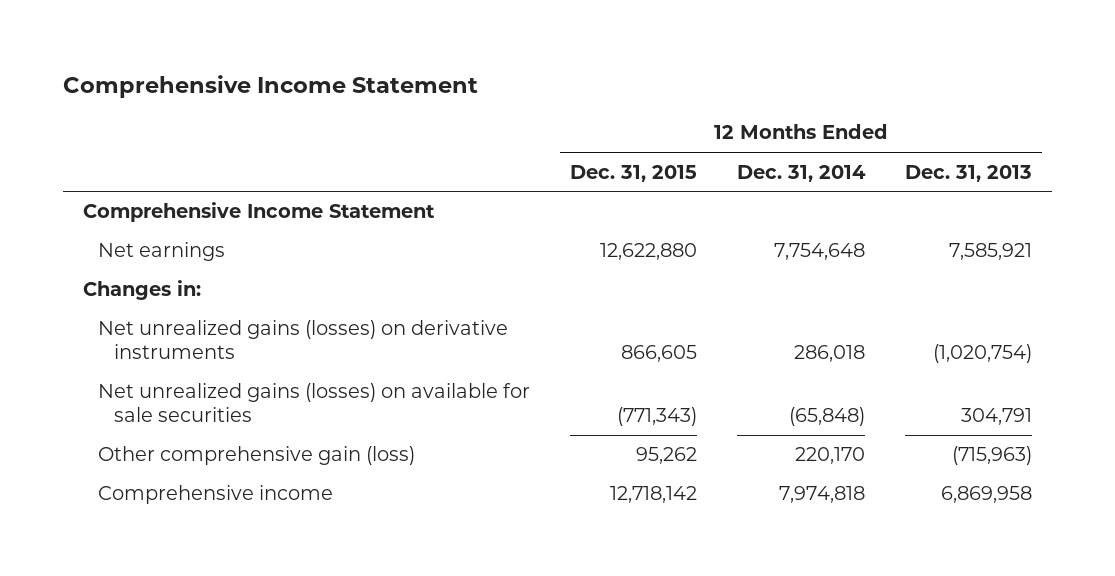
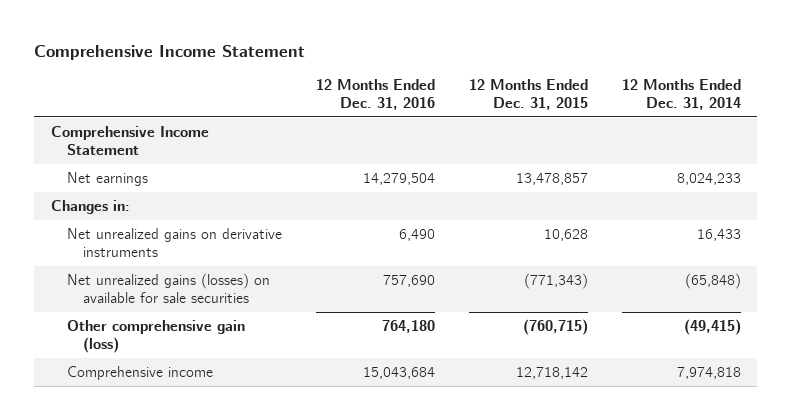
[904,164,1032,182] Dec. 31, 2013 -> none
none -> [315,79,435,111] 12 Months Ended Dec. 31, 2016
[600,243,698,261] 12,622,880 -> [515,172,588,185] 13,478,857
[774,243,866,261] 7,754,648 -> [676,172,741,185] 8,024,233
[98,320,509,360] Net unrealized gains (losses) on derivative instruments -> [67,227,283,258] Net unrealized gains on derivative instruments
[621,345,698,363] 866,605 -> [543,228,588,241] 10,628
[794,345,866,363] 286,018 -> [696,228,741,241] 16,433
[636,447,698,465] 95,262 -> [522,318,588,335] (760,715)
[795,447,866,465] 220,170 -> [683,318,741,335] (49,415)

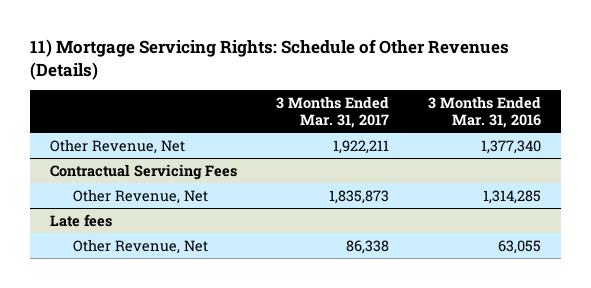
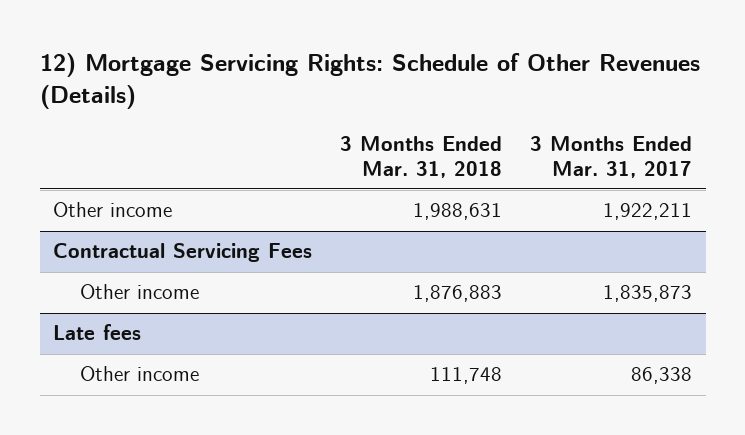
[30,39,510,80] 11) Mortgage Servicing Rights: Schedule of Other Revenues (Details) -> [39,53,700,110] 12) Mortgage Servicing Rights: Schedule of Other Revenues (Details)
[428,96,542,128] 3 Months Ended Mar. 31, 2016 -> none
none -> [340,136,503,178] 3 Months Ended Mar. 31, 2018
[49,138,185,154] Other Revenue, Net -> [53,202,173,218] Other income
[73,188,209,204] Other Revenue, Net -> [79,284,199,300] Other income
[73,238,209,254] Other Revenue, Net -> [79,366,199,382] Other income

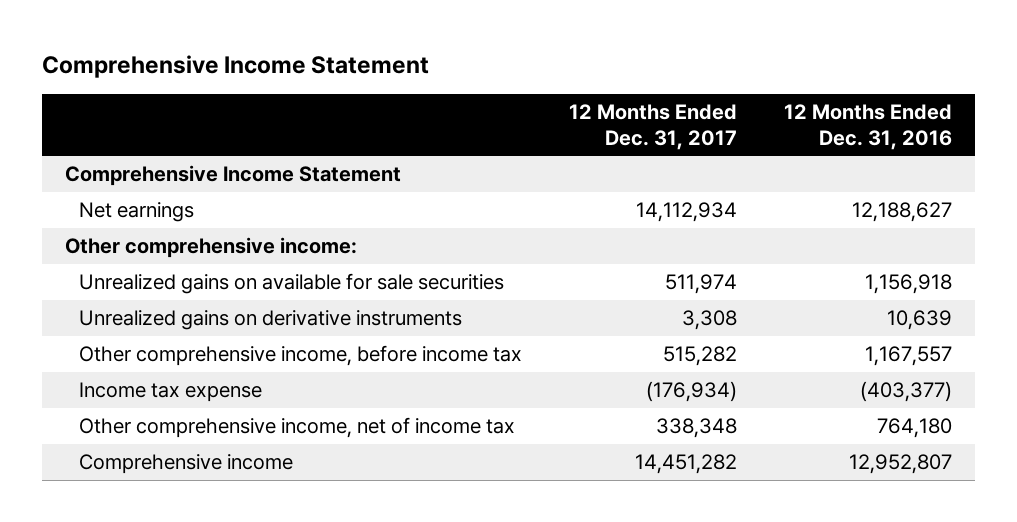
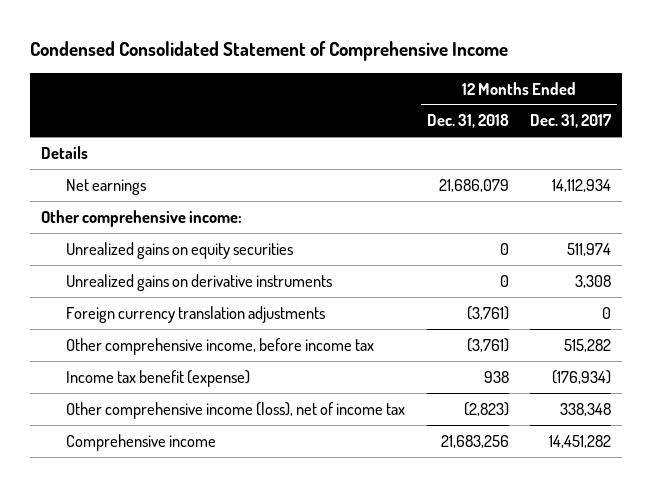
[41,55,429,79] Comprehensive Income Statement -> [30,41,509,62] Condensed Consolidated Statement of Comprehensive Income
[783,103,952,150] 12 Months Ended Dec. 31, 2016 -> none
none -> [426,114,509,129] Dec. 31, 2018
[65,164,402,186] Comprehensive Income Statement -> none
none -> [41,145,89,159] Details
[79,272,505,294] Unrealized gains on available for sale securities -> [66,241,294,259] Unrealized gains on equity securities
none -> [66,305,326,323] Foreign currency translation adjustments
[79,381,263,402] Income tax expense -> [66,369,251,387] Income tax benefit (expense)
[79,416,516,438] Other comprehensive income, net of income tax -> [66,401,406,419] Other comprehensive income (loss), net of income tax

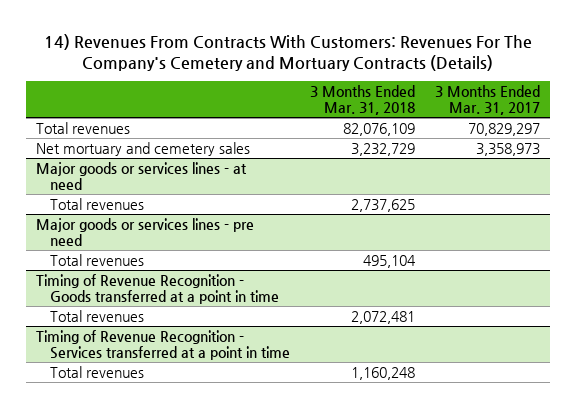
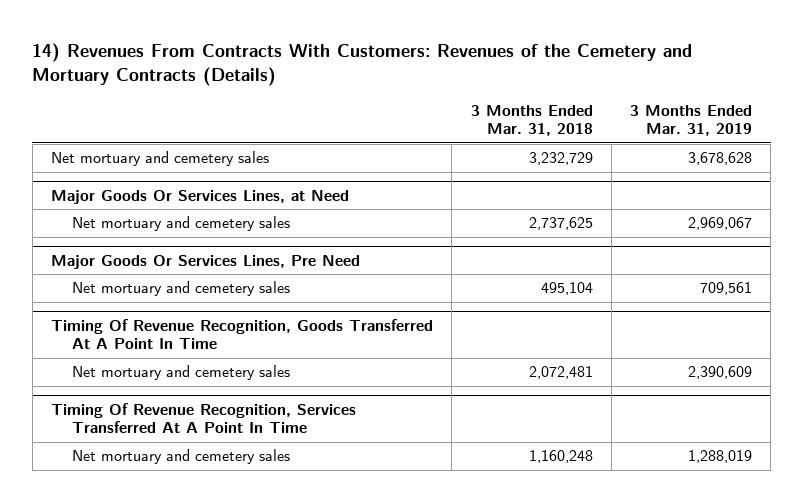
[44,33,533,71] 14) Revenues From Contracts With Customers: Revenues For The Company's Cemetery and Mortuary Contracts (Details) -> [32,42,693,86] 14) Revenues From Contracts With Customers: Revenues of the Cemetery and Mortuary Contracts (Details)
[435,84,541,116] 3 Months Ended Mar. 31, 2017 -> none
none -> [629,104,752,137] 3 Months Ended Mar. 31, 2019
[36,121,131,134] Total revenues -> none
[36,161,248,191] Major goods or services lines - at need -> [51,189,350,204] Major Goods Or Services Lines, at Need
[50,197,145,210] Total revenues -> [71,216,290,232] Net mortuary and cemetery sales
[36,217,255,247] Major goods or services lines - pre need -> [51,254,361,269] Major Goods Or Services Lines, Pre Need
[50,253,145,266] Total revenues -> [71,281,290,297] Net mortuary and cemetery sales
[36,273,280,305] Timing of Revenue Recognition - Goods transferred at a point in time -> [51,318,434,350] Timing Of Revenue Recognition, Goods Transferred At A Point In Time
[50,309,145,322] Total revenues -> [71,365,290,381] Net mortuary and cemetery sales
[36,329,291,361] Timing of Revenue Recognition - Services transferred at a point in time -> [51,402,357,434] Timing Of Revenue Recognition, Services Transferred At A Point In Time
[50,365,145,378] Total revenues -> [71,449,290,465] Net mortuary and cemetery sales

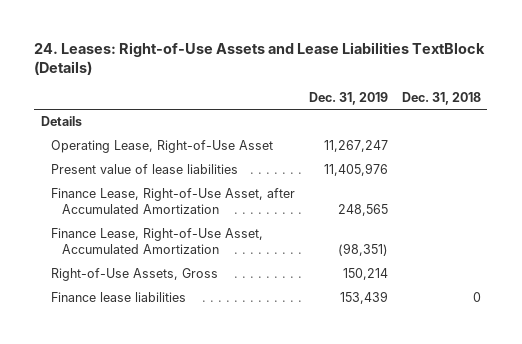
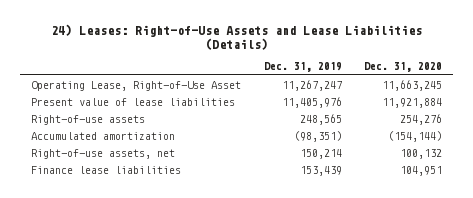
[34,41,486,75] 24. Leases: Right-of-Use Assets and Lease Liabilities TextBlock (Details) -> [50,23,422,50] 24) Leases: Right-of-Use Assets and Lease Liabilities (Details)
[401,91,481,105] Dec. 31, 2018 -> none
none -> [363,62,442,73] Dec. 31, 2020
[41,116,83,127] Details -> none
[51,188,296,215] Finance Lease, Right-of-Use Asset, after Accumulated Amortization -> [31,114,146,125] Right-of-use assets
[51,228,264,255] Finance Lease, Right-of-Use Asset, Accumulated Amortization -> [31,131,176,140] Accumulated amortization
[51,268,219,282] Right-of-Use Assets, Gross -> [31,148,176,159] Right-of-use assets, net

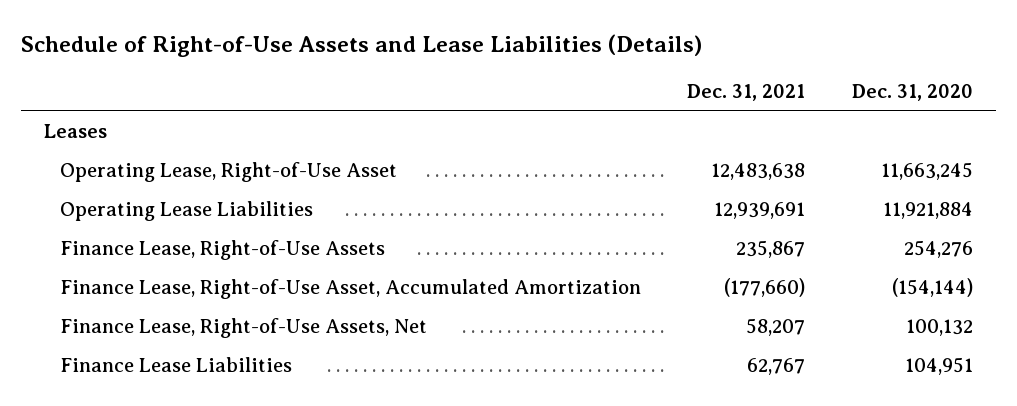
[50,23,422,50] 24) Leases: Right-of-Use Assets and Lease Liabilities (Details) -> [21,34,703,58] Schedule of Right-of-Use Assets and Lease Liabilities (Details)
[263,62,342,73] Dec. 31, 2019 -> none
none -> [687,84,806,102] Dec. 31, 2021
none -> [44,124,108,139] Leases
[31,97,236,106] Present value of lease liabilities -> [60,201,314,222] Operating Lease Liabilities
[31,114,146,125] Right-of-use assets -> [60,240,386,261] Finance Lease, Right-of-Use Assets
[31,131,176,140] Accumulated amortization -> [60,279,642,300] Finance Lease, Right-of-Use Asset, Accumulated Amortization
[31,148,176,159] Right-of-use assets, net -> [60,318,428,339] Finance Lease, Right-of-Use Assets, Net
[31,165,182,174] Finance lease liabilities -> [60,357,293,373] Finance Lease Liabilities

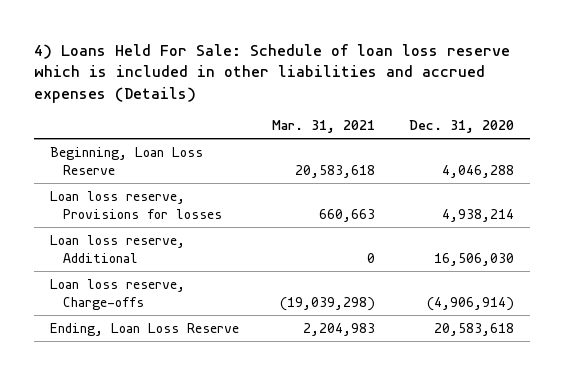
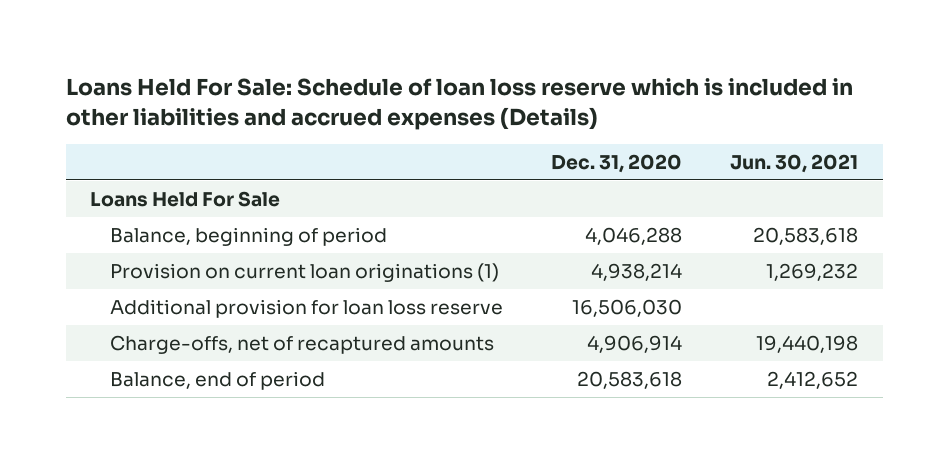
[33,43,510,103] 4) Loans Held For Sale: Schedule of loan loss reserve which is included in other liabilities and accrued expenses (Details) -> [65,78,853,131] Loans Held For Sale: Schedule of loan loss reserve which is included in other liabilities and accrued expenses (Details)
[272,120,376,134] Mar. 31, 2021 -> none
none -> [730,153,859,173] Jun. 30, 2021
none -> [90,190,281,207] Loans Held For Sale
[50,146,204,175] Beginning, Loan Loss Reserve -> [110,226,388,246] Balance, beginning of period
[50,190,222,219] Loan loss reserve, Provisions for losses -> [110,262,500,282] Provision on current loan originations (1)
[50,234,186,263] Loan loss reserve, Additional -> [110,298,504,318] Additional provision for loan loss reserve
[50,278,186,310] Loan loss reserve, Charge-offs -> [110,334,495,354] Charge-offs, net of recaptured amounts
[426,296,514,311] (4,906,914) -> [587,334,683,353] 4,906,914
[50,322,240,336] Ending, Loan Loss Reserve -> [110,370,326,390] Balance, end of period

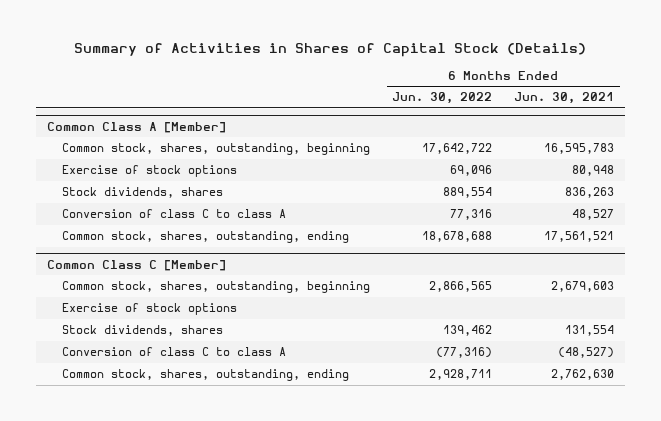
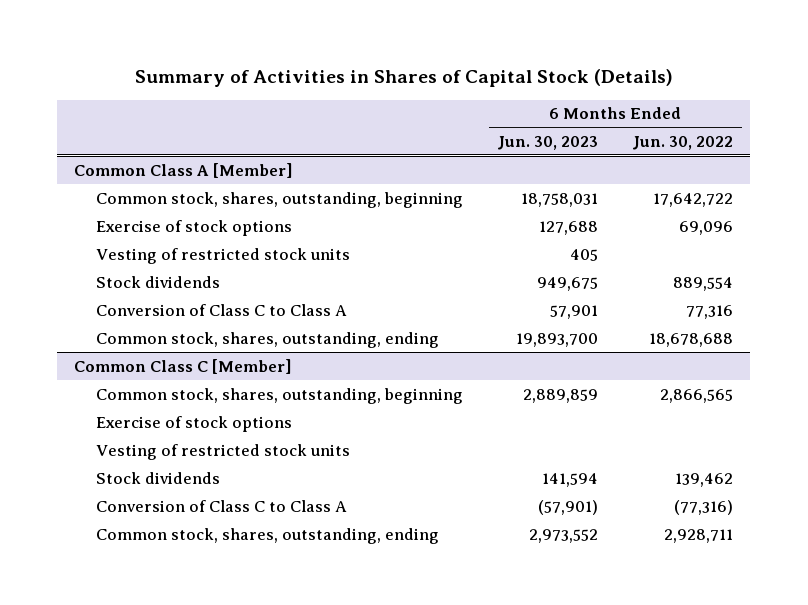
[514,92,615,105] Jun. 30, 2021 -> none
none -> [497,135,599,150] Jun. 30, 2023
none -> [96,247,351,264] Vesting of restricted stock units
[62,187,224,199] Stock dividends, shares -> [96,275,221,288] Stock dividends
[62,209,287,219] Conversion of class C to class A -> [96,303,348,316] Conversion of Class C to Class A
none -> [96,443,351,460] Vesting of restricted stock units
[62,325,224,337] Stock dividends, shares -> [96,471,221,484] Stock dividends
[62,347,287,357] Conversion of class C to class A -> [96,499,348,512] Conversion of Class C to Class A

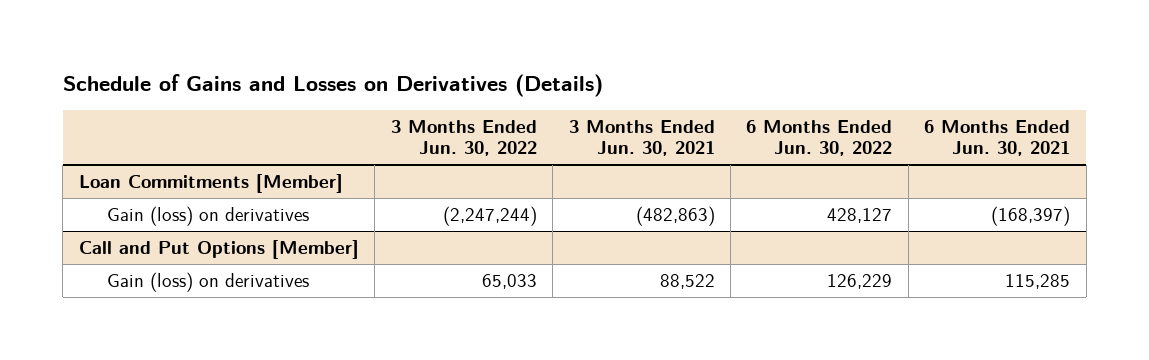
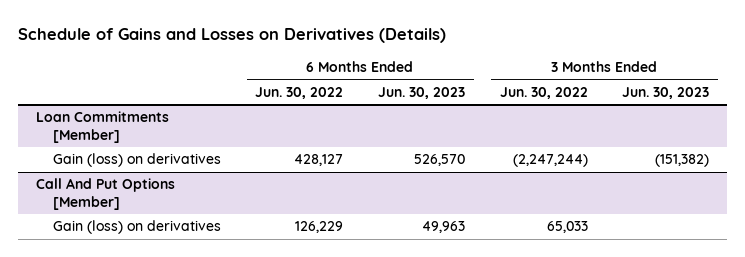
[568,119,715,157] 3 Months Ended Jun. 30, 2021 -> none
[924,119,1071,157] 6 Months Ended Jun. 30, 2021 -> none
none -> [377,86,465,99] Jun. 30, 2023
none -> [622,86,710,99] Jun. 30, 2023
[78,240,359,260] Call and Put Options [Member] -> [35,178,175,210] Call And Put Options [Member]

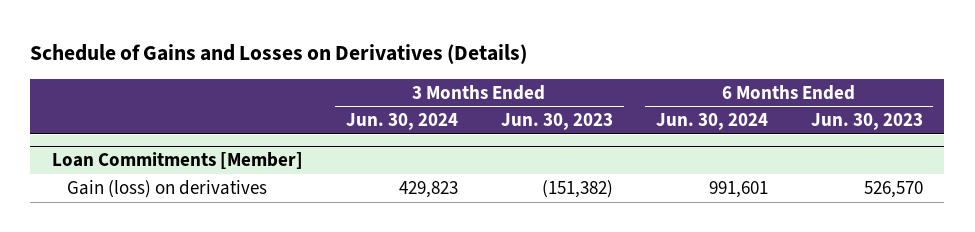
[255,86,344,99] Jun. 30, 2022 -> none
[499,86,588,99] Jun. 30, 2022 -> none
none -> [345,113,458,131] Jun. 30, 2024
none -> [655,113,768,131] Jun. 30, 2024
[35,178,175,210] Call And Put Options [Member] -> none
[52,220,221,235] Gain (loss) on derivatives -> none

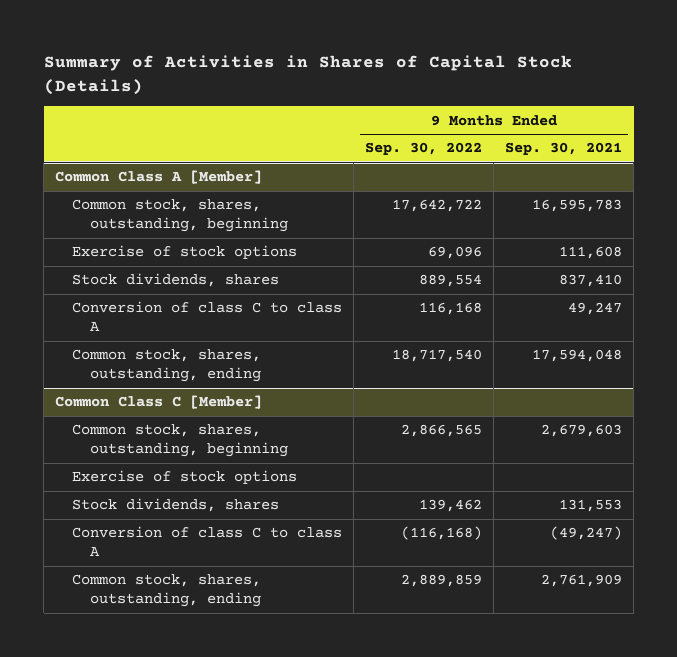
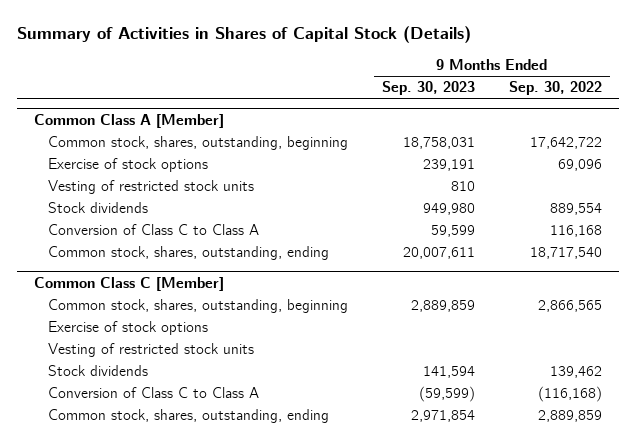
[505,142,623,156] Sep. 30, 2021 -> none
none -> [382,81,476,96] Sep. 30, 2023
none -> [48,180,255,195] Vesting of restricted stock units
[72,273,280,288] Stock dividends, shares -> [48,202,149,214] Stock dividends
[72,301,343,332] Conversion of class C to class A -> [48,224,260,236] Conversion of Class C to Class A
none -> [48,343,255,358] Vesting of restricted stock units
[72,498,280,513] Stock dividends, shares -> [48,365,149,377] Stock dividends
[72,526,343,557] Conversion of class C to class A -> [48,387,260,399] Conversion of Class C to Class A

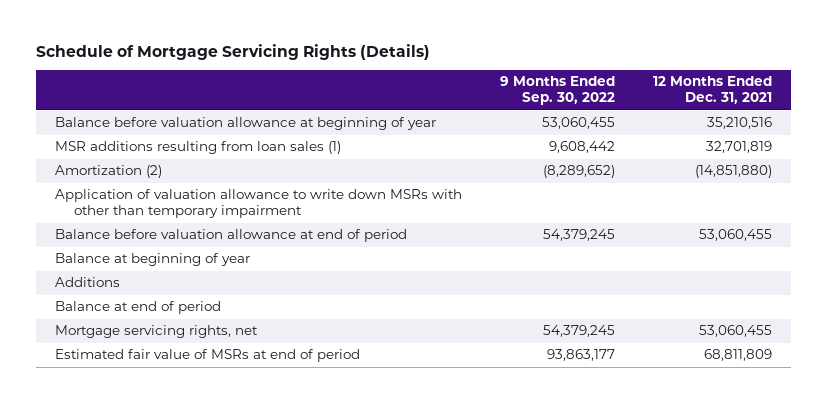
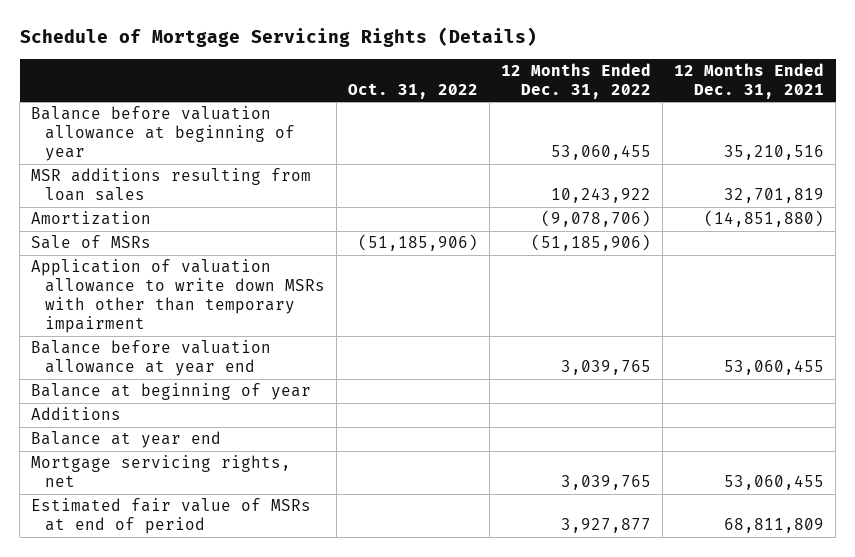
[500,76,616,106] 9 Months Ended Sep. 30, 2022 -> none
none -> [348,82,479,99] Oct. 31, 2022
none -> [501,62,652,99] 12 Months Ended Dec. 31, 2022
[55,141,342,155] MSR additions resulting from loan sales (1) -> [31,168,312,202] MSR additions resulting from loan sales
[55,165,163,179] Amortization (2) -> [31,211,152,226] Amortization
none -> [31,235,152,250] Sale of MSRs
[55,229,408,243] Balance before valuation allowance at end of period -> [31,340,272,377] Balance before valuation allowance at year end
[55,301,222,315] Balance at end of period -> [31,431,222,449] Balance at year end

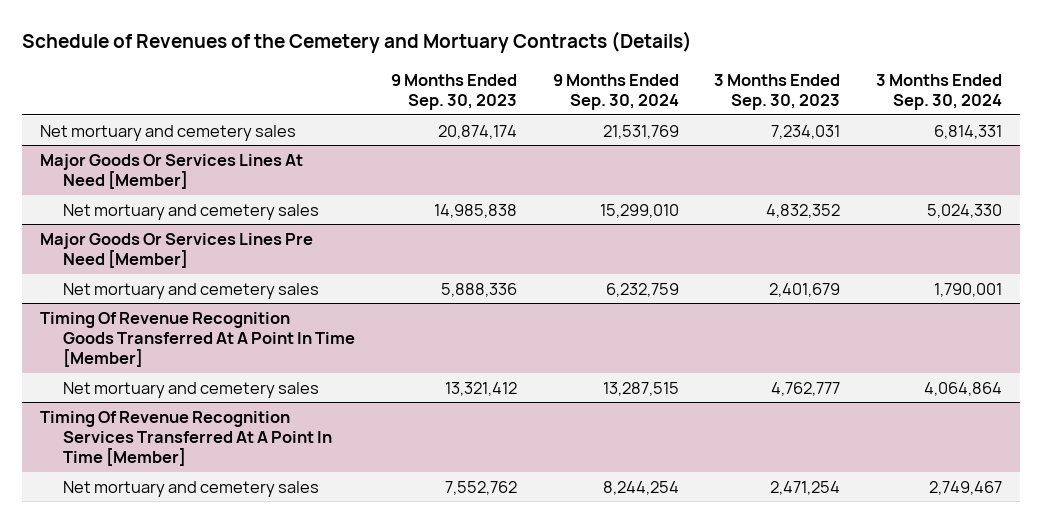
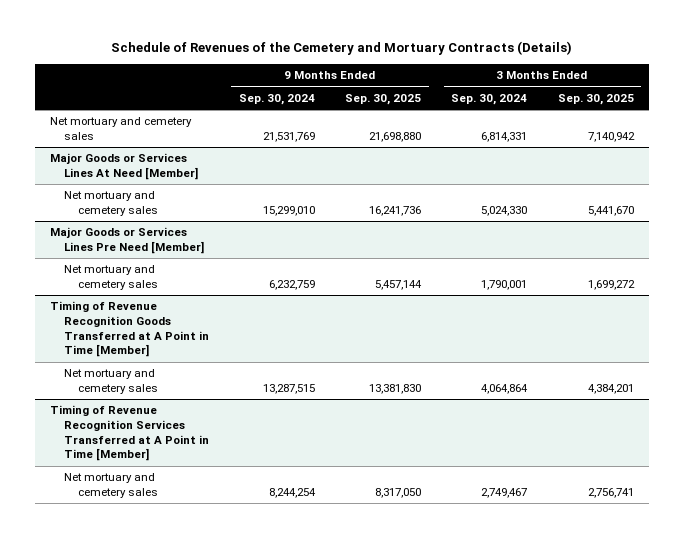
[391,73,518,110] 9 Months Ended Sep. 30, 2023 -> none
[714,73,841,110] 3 Months Ended Sep. 30, 2023 -> none
none -> [345,93,422,105] Sep. 30, 2025
none -> [557,93,634,105] Sep. 30, 2025
[40,153,304,190] Major Goods Or Services Lines At Need [Member] -> [49,153,198,181] Major Goods or Services Lines At Need [Member]
[40,232,314,269] Major Goods Or Services Lines Pre Need [Member] -> [49,227,204,255] Major Goods or Services Lines Pre Need [Member]
[40,311,356,368] Timing Of Revenue Recognition Goods Transferred At A Point In Time [Member] -> [49,301,209,358] Timing of Revenue Recognition Goods Transferred at A Point in Time [Member]
[40,410,333,467] Timing Of Revenue Recognition Services Transferred At A Point In Time [Member] -> [49,405,209,462] Timing of Revenue Recognition Services Transferred at A Point in Time [Member]

